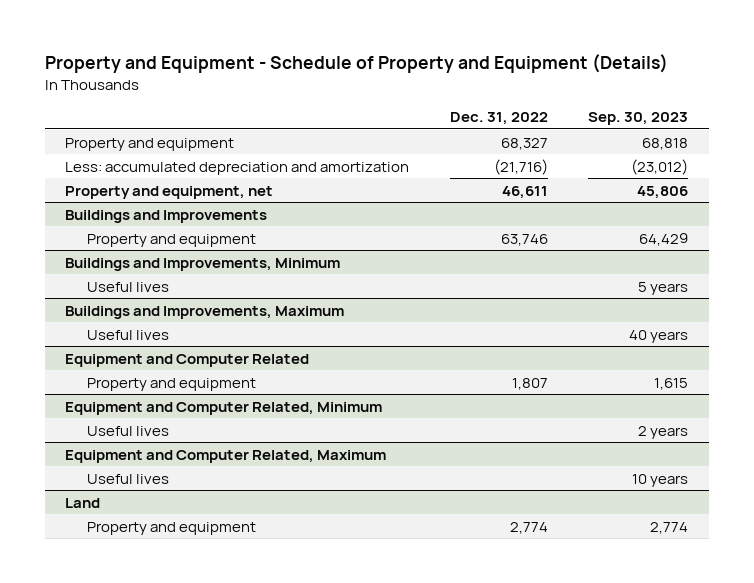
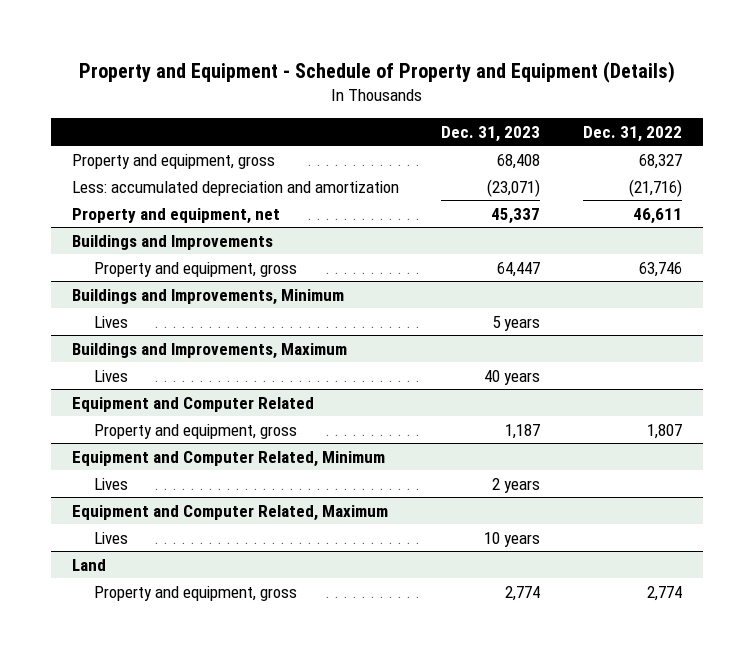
[588,112,689,126] Sep. 30, 2023 -> none
none -> [441,125,541,142] Dec. 31, 2023
[65,137,235,151] Property and equipment -> [72,153,276,169] Property and equipment, gross
[86,233,256,247] Property and equipment -> [94,261,298,277] Property and equipment, gross
[86,281,169,292] Useful lives -> [94,315,129,328] Lives
[86,329,169,340] Useful lives -> [94,369,129,382] Lives
[86,377,256,391] Property and equipment -> [94,423,298,439] Property and equipment, gross
[86,425,169,436] Useful lives -> [94,477,129,490] Lives
[86,473,169,484] Useful lives -> [94,531,129,544] Lives
[86,521,256,535] Property and equipment -> [94,585,298,601] Property and equipment, gross

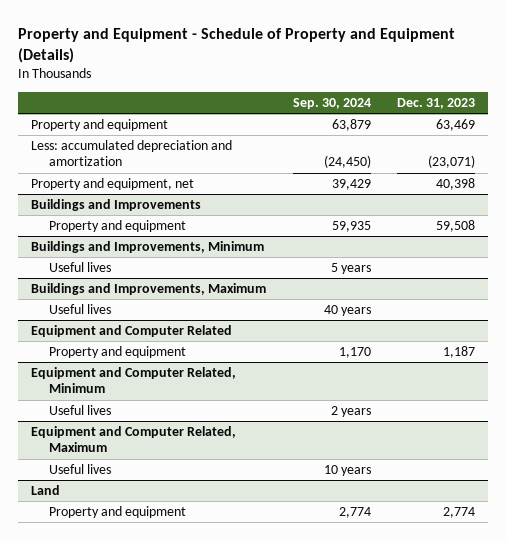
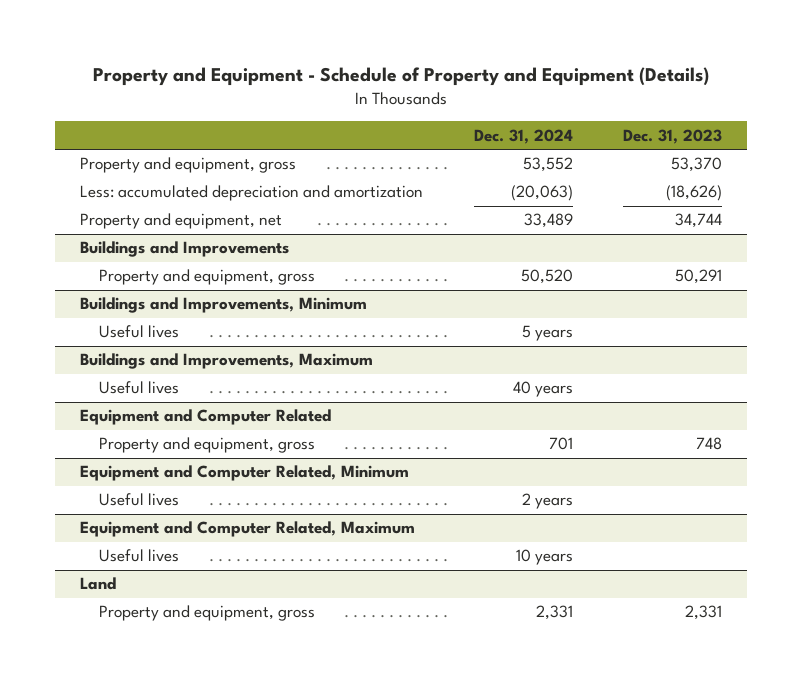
[292,97,371,109] Sep. 30, 2024 -> none
none -> [473,128,573,144] Dec. 31, 2024
[31,119,169,132] Property and equipment -> [80,157,297,174] Property and equipment, gross
[435,119,475,132] 63,469 -> [670,157,722,173] 53,370
[427,155,475,169] (23,071) -> [665,185,722,202] (18,626)
[435,178,475,191] 40,398 -> [674,213,722,229] 34,744
[48,220,186,233] Property and equipment -> [98,269,315,286] Property and equipment, gross
[435,220,475,233] 59,508 -> [674,269,722,285] 50,291
[48,346,186,359] Property and equipment -> [98,437,315,454] Property and equipment, gross
[442,346,475,359] 1,187 -> [695,437,722,451] 748
[48,506,186,519] Property and equipment -> [98,605,315,622] Property and equipment, gross
[442,507,475,519] 2,774 -> [684,605,722,621] 2,331

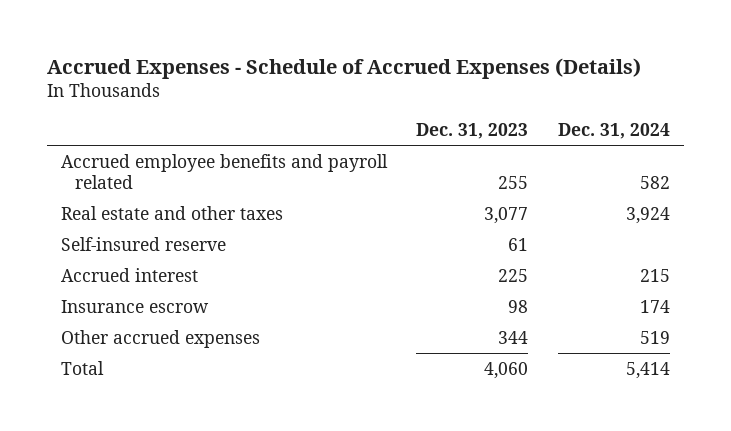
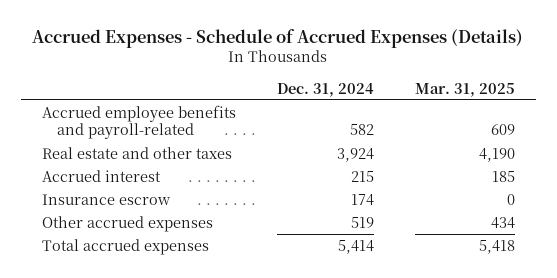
[416,123,529,140] Dec. 31, 2023 -> none
none -> [414,82,515,97] Mar. 31, 2025
[61,153,389,189] Accrued employee benefits and payroll related -> [41,104,236,140] Accrued employee benefits and payroll-related
[61,236,227,251] Self-insured reserve -> none
[61,360,105,375] Total -> [41,238,209,255] Total accrued expenses

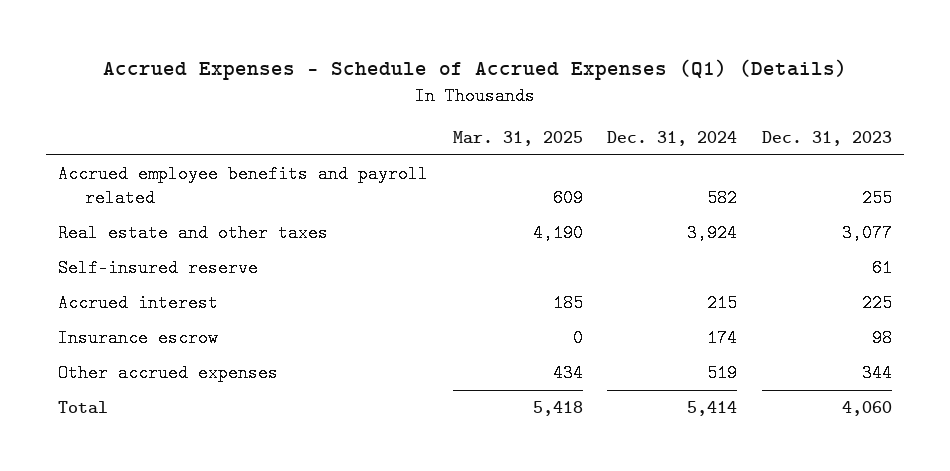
[32,29,524,49] Accrued Expenses - Schedule of Accrued Expenses (Details) -> [103,59,848,81] Accrued Expenses - Schedule of Accrued Expenses (Q1) (Details)
none -> [761,131,892,147] Dec. 31, 2023
[41,104,236,140] Accrued employee benefits and payroll-related -> [58,165,429,208] Accrued employee benefits and payroll related
none -> [58,259,259,278] Self-insured reserve
[41,238,209,255] Total accrued expenses -> [58,401,109,415] Total

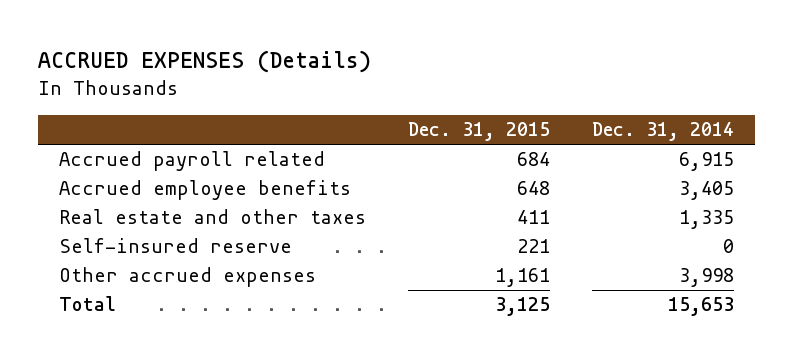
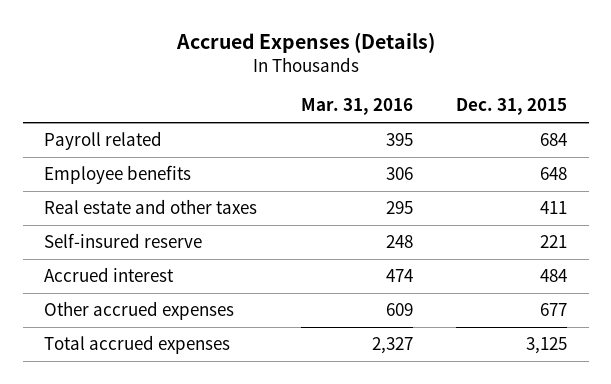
[37,50,371,74] ACCRUED EXPENSES (Details) -> [175,31,435,53] Accrued Expenses (Details)
[592,122,735,142] Dec. 31, 2014 -> none
none -> [300,98,413,116] Mar. 31, 2016
[58,151,325,172] Accrued payroll related -> [44,130,163,150] Payroll related
[58,180,351,201] Accrued employee benefits -> [44,164,192,184] Employee benefits
none -> [44,266,175,282] Accrued interest
[495,268,551,288] 1,161 -> [540,302,568,316] 677
[58,296,116,312] Total -> [44,334,231,354] Total accrued expenses

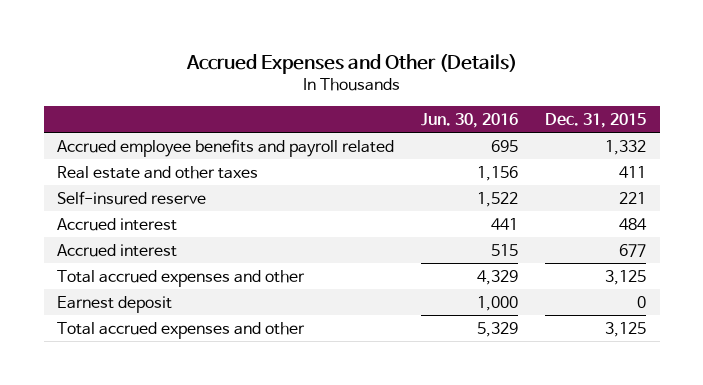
[175,31,435,53] Accrued Expenses (Details) -> [185,53,517,74] Accrued Expenses and Other (Details)
[300,98,413,116] Mar. 31, 2016 -> none
none -> [421,112,519,128] Jun. 30, 2016
[44,164,192,184] Employee benefits -> none
[44,130,163,150] Payroll related -> [57,138,395,157] Accrued employee benefits and payroll related
[540,132,568,146] 684 -> [605,139,647,155] 1,332
[44,300,235,320] Other accrued expenses -> [57,243,178,257] Accrued interest
[44,334,231,354] Total accrued expenses -> [57,269,306,287] Total accrued expenses and other
none -> [57,295,173,313] Earnest deposit
none -> [57,321,306,339] Total accrued expenses and other

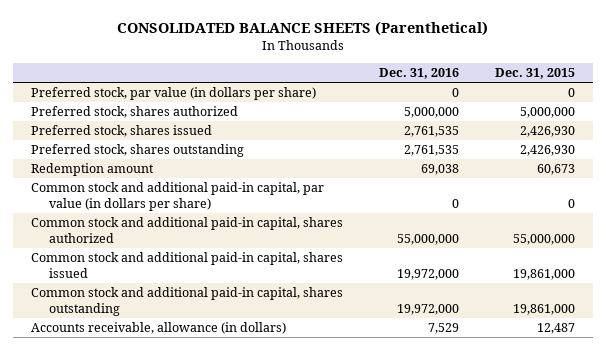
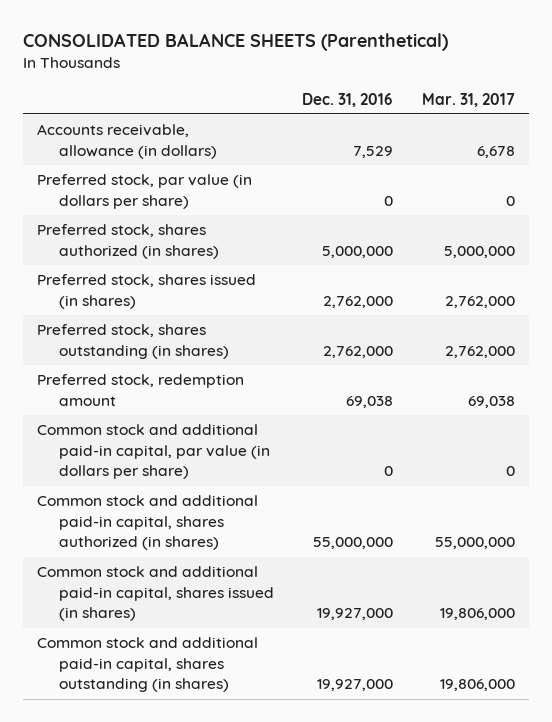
[494,67,575,79] Dec. 31, 2015 -> none
none -> [421,92,515,107] Mar. 31, 2017
[31,322,287,335] Accounts receivable, allowance (in dollars) -> [37,124,217,159] Accounts receivable, allowance (in dollars)
[31,106,239,119] Preferred stock, shares authorized -> [37,224,219,259] Preferred stock, shares authorized (in shares)
[31,125,213,138] Preferred stock, shares issued -> [37,274,257,309] Preferred stock, shares issued (in shares)
[404,126,460,138] 2,761,535 -> [323,295,394,308] 2,762,000
[31,144,245,158] Preferred stock, shares outstanding -> [37,324,229,359] Preferred stock, shares outstanding (in shares)
[404,145,460,157] 2,761,535 -> [323,345,394,358] 2,762,000
[31,163,155,177] Redemption amount -> [37,374,245,406] Preferred stock, redemption amount
[31,217,344,243] Common stock and additional paid-in capital, shares authorized -> [37,495,259,551] Common stock and additional paid-in capital, shares authorized (in shares)
[31,252,344,278] Common stock and additional paid-in capital, shares issued -> [37,566,274,622] Common stock and additional paid-in capital, shares issued (in shares)
[397,268,460,280] 19,972,000 -> [317,608,394,621] 19,927,000
[31,287,344,316] Common stock and additional paid-in capital, shares outstanding -> [37,637,259,693] Common stock and additional paid-in capital, shares outstanding (in shares)
[397,303,460,315] 19,972,000 -> [317,679,394,692] 19,927,000

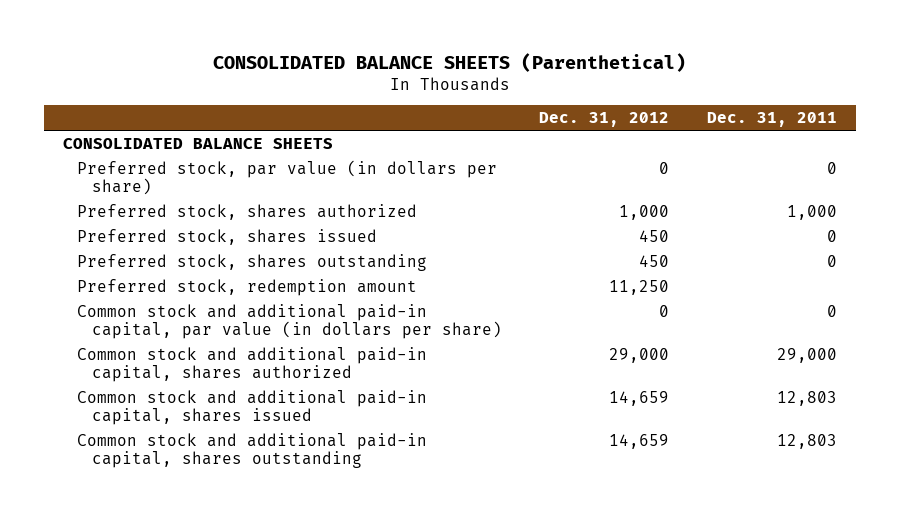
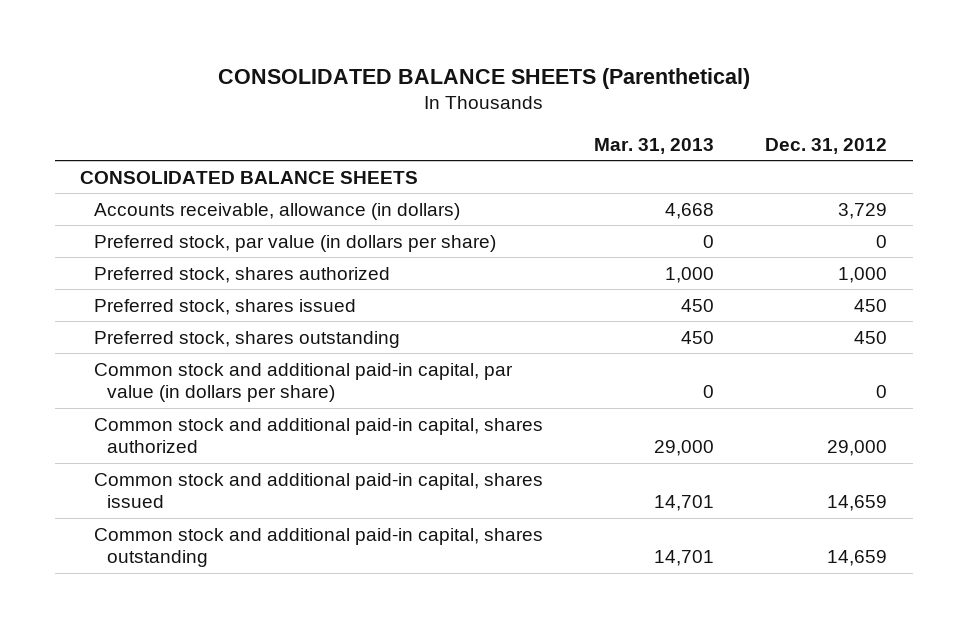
[706,112,837,128] Dec. 31, 2011 -> none
none -> [593,137,714,154] Mar. 31, 2013
none -> [93,202,460,220] Accounts receivable, allowance (in dollars)
[77,279,418,297] Preferred stock, redemption amount -> none

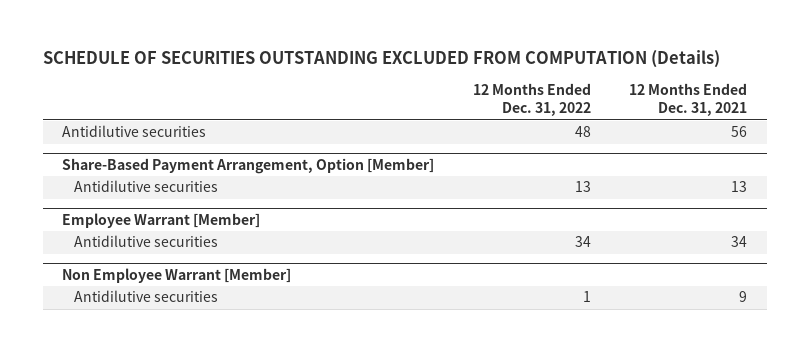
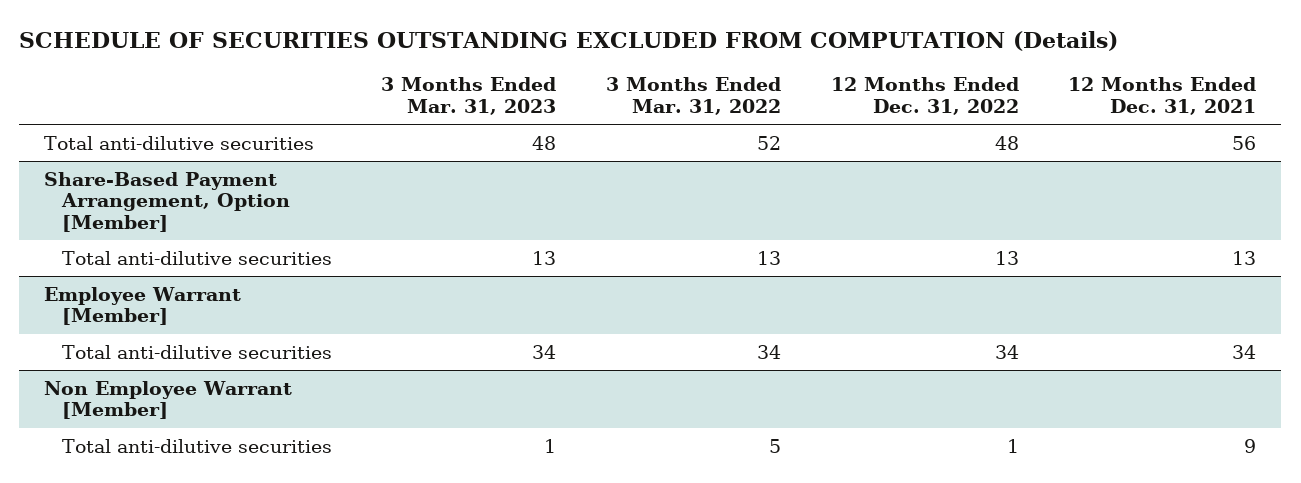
none -> [381,77,557,116] 3 Months Ended Mar. 31, 2023
none -> [606,77,782,116] 3 Months Ended Mar. 31, 2022
[61,125,206,138] Antidilutive securities -> [44,135,315,150] Total anti-dilutive securities
[74,180,219,193] Antidilutive securities -> [61,250,332,265] Total anti-dilutive securities
[74,235,219,248] Antidilutive securities -> [61,344,332,359] Total anti-dilutive securities
[74,290,219,303] Antidilutive securities -> [61,438,332,453] Total anti-dilutive securities

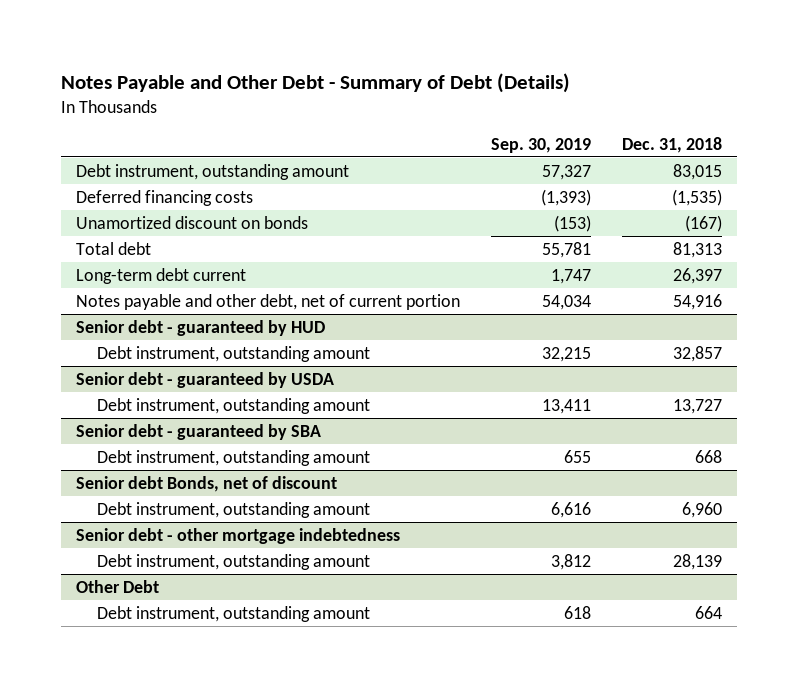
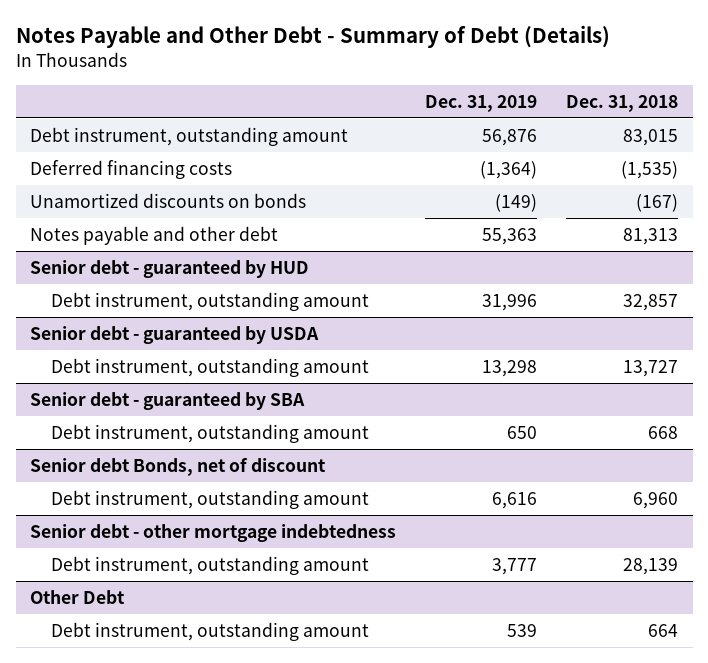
[490,137,591,153] Sep. 30, 2019 -> none
none -> [425,94,538,112] Dec. 31, 2019
[76,242,152,256] Total debt -> none
[76,268,247,285] Long-term debt current -> none
[76,216,309,230] Unamortized discount on bonds -> [30,192,307,208] Unamortized discounts on bonds
[76,294,461,311] Notes payable and other debt, net of current portion -> [30,225,279,245] Notes payable and other debt
[672,294,722,311] 54,916 -> [623,227,679,245] 81,313

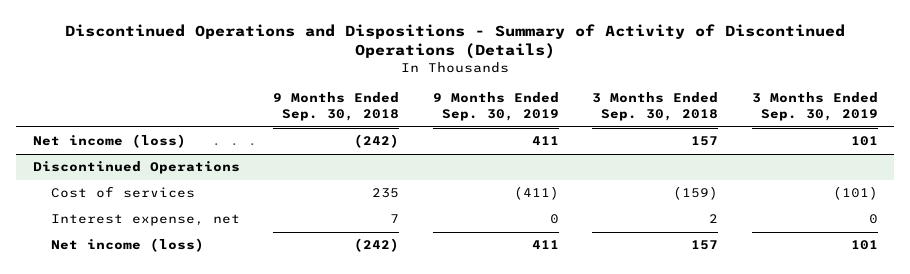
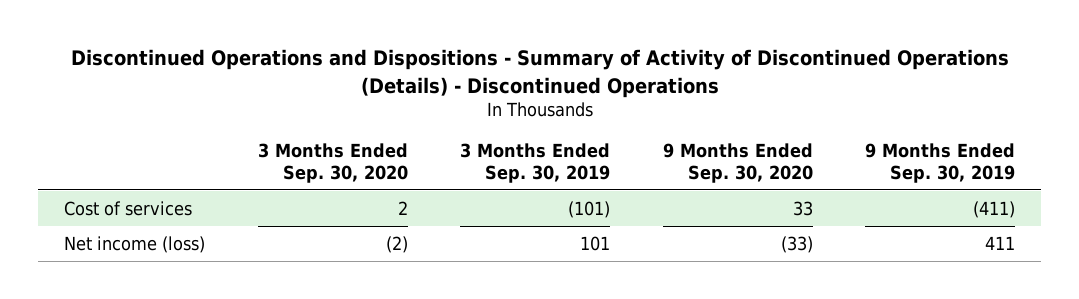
[65,23,846,60] Discontinued Operations and Dispositions - Summary of Activity of Discontinued Operations (Details) -> [70,49,1009,98] Discontinued Operations and Dispositions - Summary of Activity of Discontinued Operations (Details) - Discontinued Operations
[273,92,400,122] 9 Months Ended Sep. 30, 2018 -> none
[592,92,719,122] 3 Months Ended Sep. 30, 2018 -> none
none -> [257,143,408,184] 3 Months Ended Sep. 30, 2020
none -> [662,143,813,184] 9 Months Ended Sep. 30, 2020
[32,134,186,149] Net income (loss) -> none
[32,161,240,175] Discontinued Operations -> none
[50,214,240,227] Interest expense, net -> none

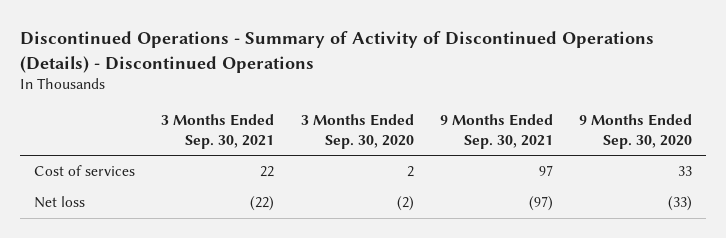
[70,49,1009,98] Discontinued Operations and Dispositions - Summary of Activity of Discontinued Operations (Details) - Discontinued Operations -> [20,31,655,73] Discontinued Operations - Summary of Activity of Discontinued Operations (Details) - Discontinued Operations
[460,143,611,184] 3 Months Ended Sep. 30, 2019 -> none
[864,143,1015,184] 9 Months Ended Sep. 30, 2019 -> none
none -> [161,114,275,150] 3 Months Ended Sep. 30, 2021
none -> [440,114,554,150] 9 Months Ended Sep. 30, 2021
[64,235,206,253] Net income (loss) -> [33,196,85,209] Net loss

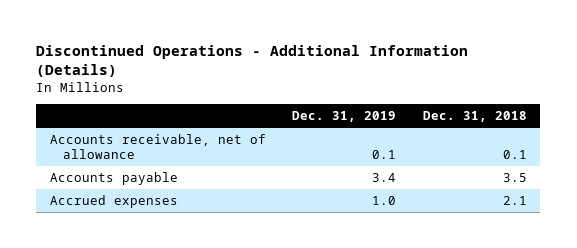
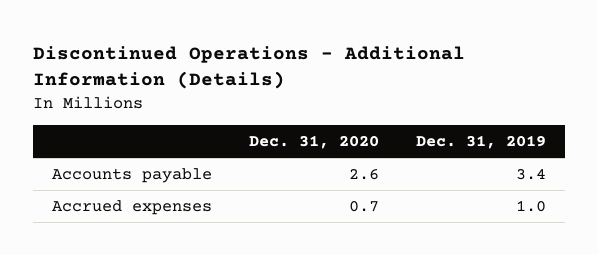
[423,111,528,123] Dec. 31, 2018 -> none
none -> [248,134,379,149] Dec. 31, 2020
[49,134,266,160] Accounts receivable, net of allowance -> none

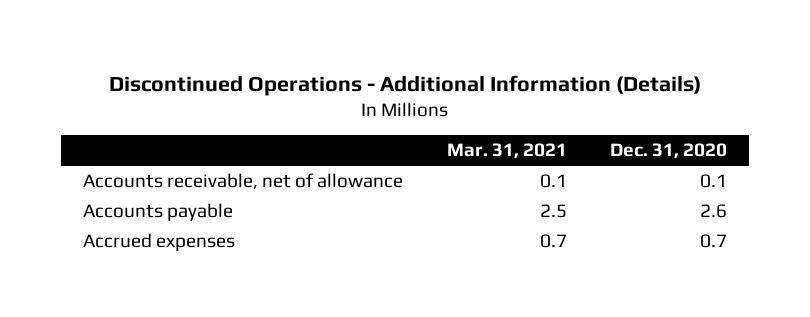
[416,134,547,149] Dec. 31, 2019 -> none
none -> [446,143,567,160] Mar. 31, 2021
none -> [83,173,404,191] Accounts receivable, net of allowance

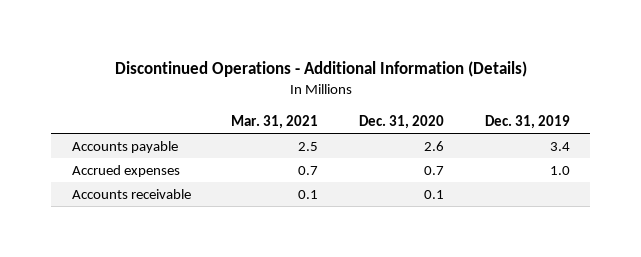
none -> [484,115,570,130] Dec. 31, 2019
[83,173,404,191] Accounts receivable, net of allowance -> none
none -> [71,189,191,200] Accounts receivable

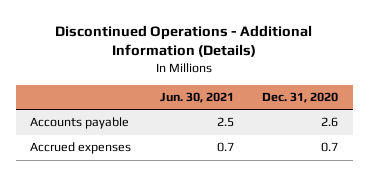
[231,115,319,130] Mar. 31, 2021 -> none
[484,115,570,130] Dec. 31, 2019 -> none
none -> [159,92,234,104] Jun. 30, 2021
[71,189,191,200] Accounts receivable -> none

